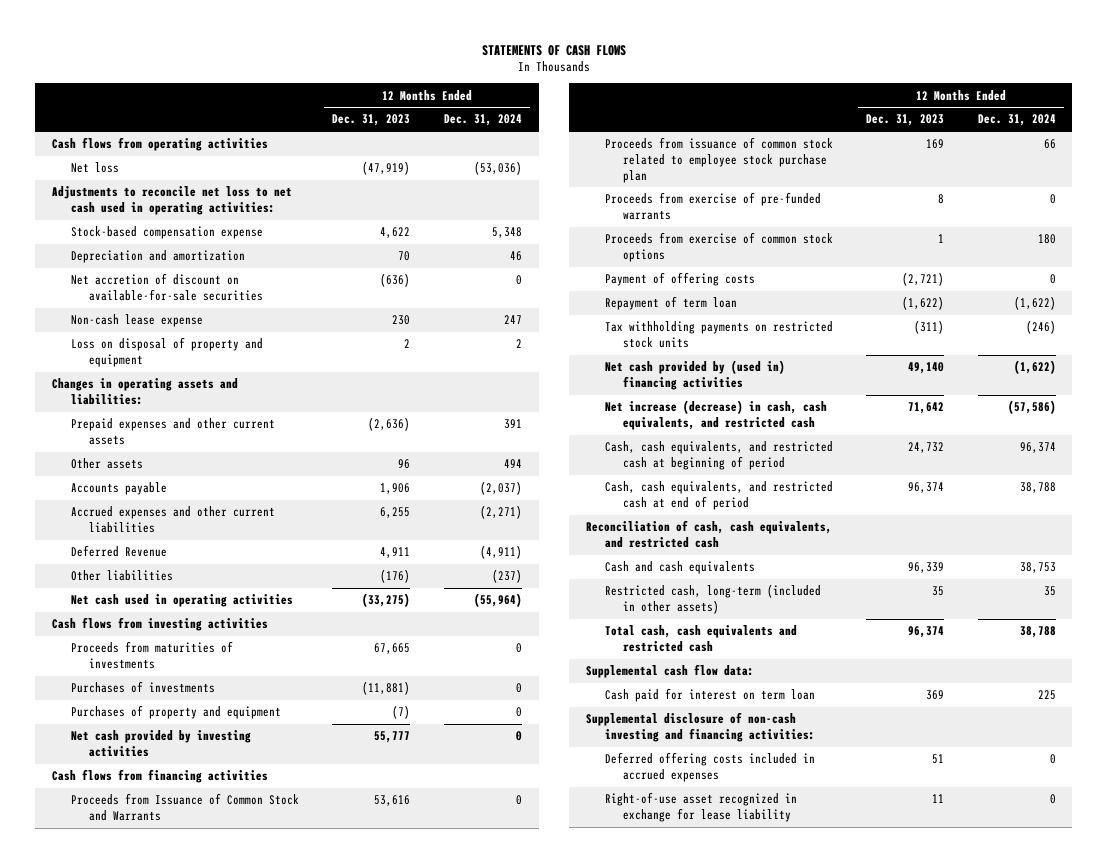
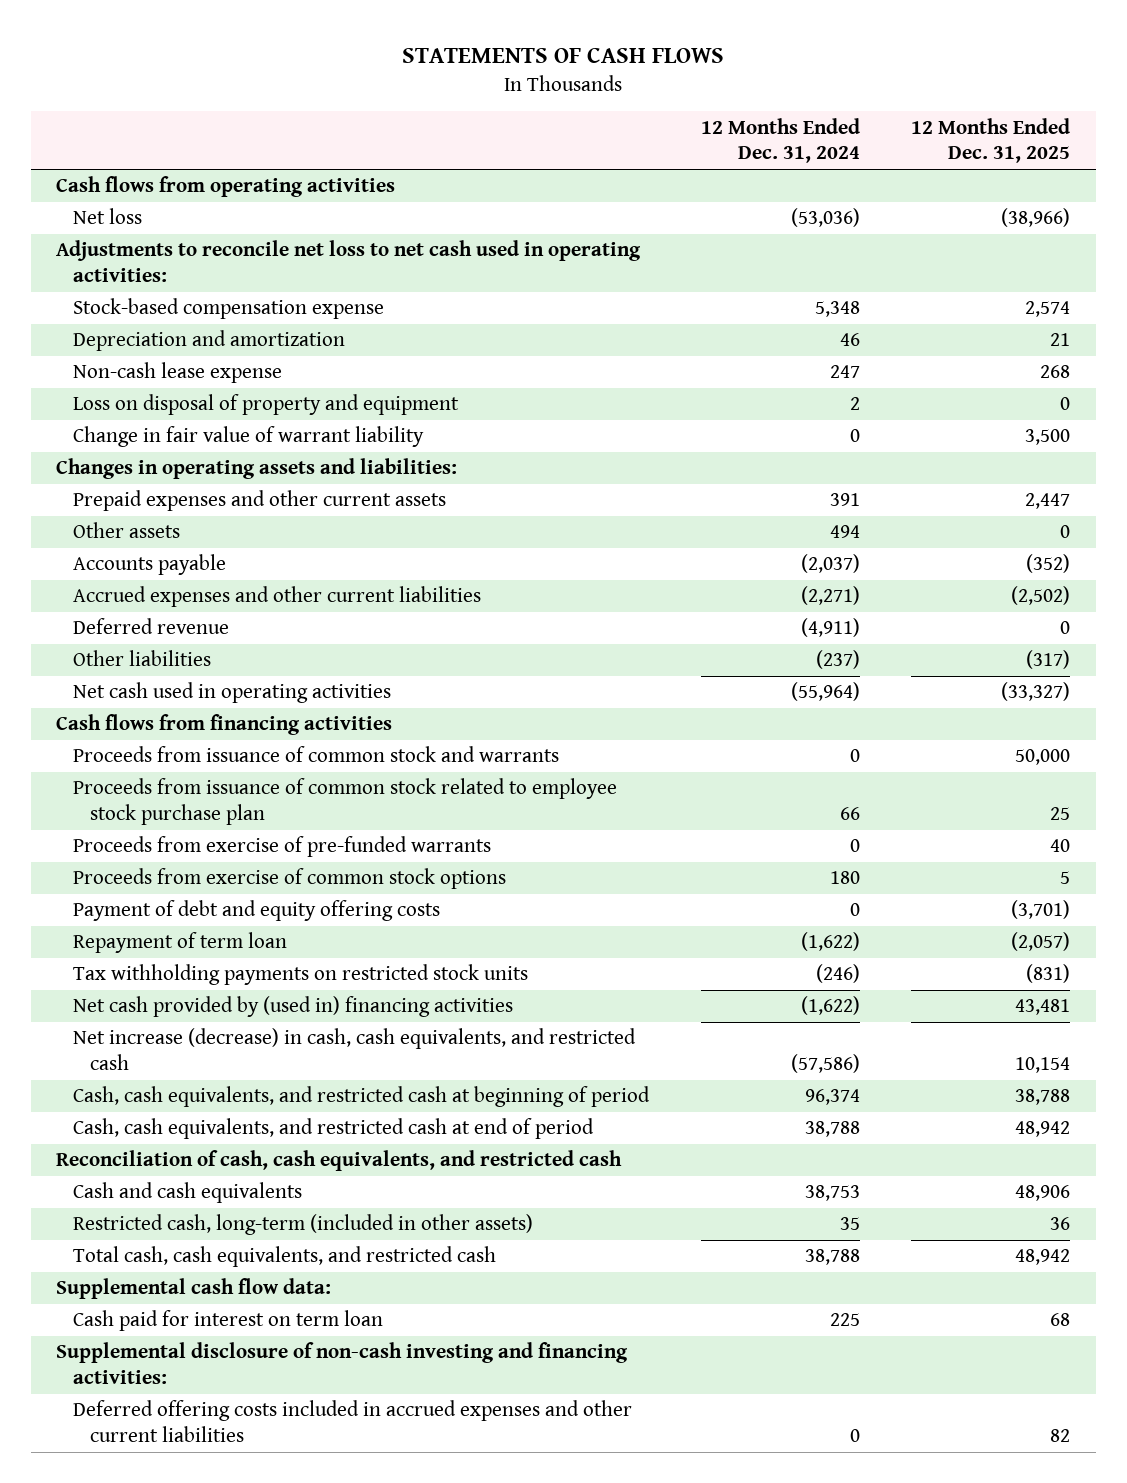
[332,114,411,127] Dec. 31, 2023 -> none
none -> [911,117,1071,164] 12 Months Ended Dec. 31, 2025
[70,273,264,301] Net accretion of discount on available-for-sale securities -> none
none -> [73,426,425,448] Change in fair value of warrant liability
[70,545,167,558] Deferred Revenue -> [73,618,230,635] Deferred revenue
[52,617,269,632] Cash flows from investing activities -> none
[70,641,233,669] Proceeds from maturities of investments -> none
[70,681,215,694] Purchases of investments -> none
[70,705,281,720] Purchases of property and equipment -> none
[70,730,251,757] Net cash provided by investing activities -> none
[70,793,299,821] Proceeds from Issuance of Common Stock and Warrants -> [73,746,560,763] Proceeds from issuance of common stock and warrants
[604,272,755,287] Payment of offering costs -> [73,900,441,922] Payment of debt and equity offering costs
[604,625,797,652] Total cash, cash equivalents and restricted cash -> [73,1246,497,1268] Total cash, cash equivalents, and restricted cash
[604,792,797,822] Right-of-use asset recognized in exchange for lease liability -> none
[604,752,815,782] Deferred offering costs included in accrued expenses -> [73,1400,633,1443] Deferred offering costs included in accrued expenses and other current liabilities

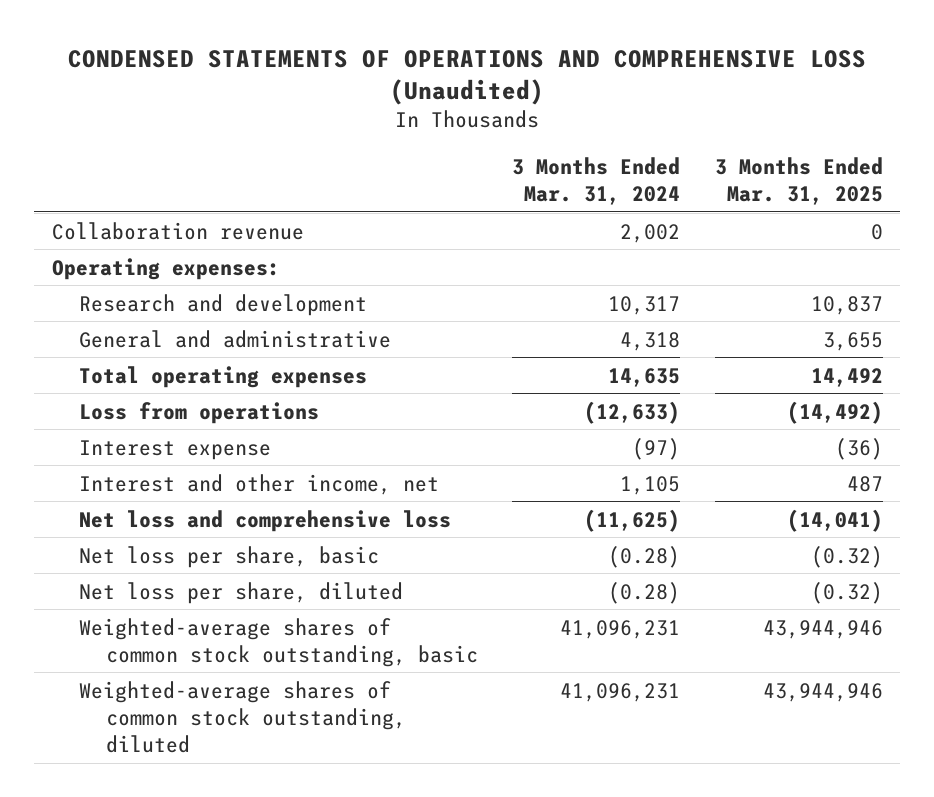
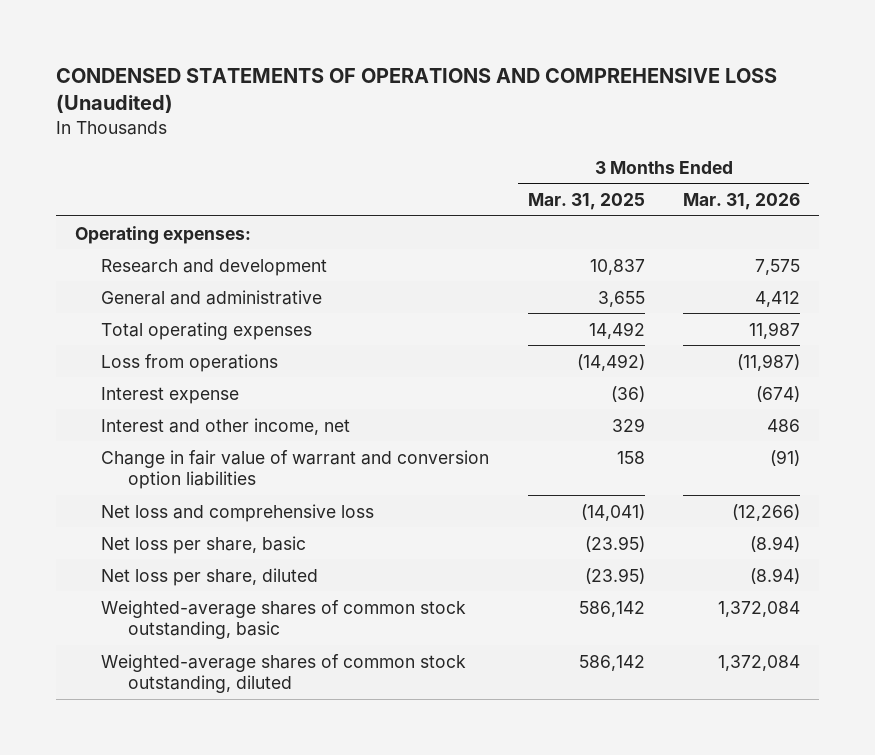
[512,156,681,205] 3 Months Ended Mar. 31, 2024 -> none
none -> [682,192,800,210] Mar. 31, 2026
[51,221,304,240] Collaboration revenue -> none
[846,475,883,492] 487 -> [611,417,645,432] 329
none -> [101,449,490,489] Change in fair value of warrant and conversion option liabilities
[810,545,883,568] (0.32) -> [584,535,645,552] (23.95)
[810,581,883,604] (0.32) -> [584,567,645,584] (23.95)
[762,619,883,639] 43,944,946 -> [578,600,645,617] 586,142
[762,682,883,702] 43,944,946 -> [578,654,645,671] 586,142

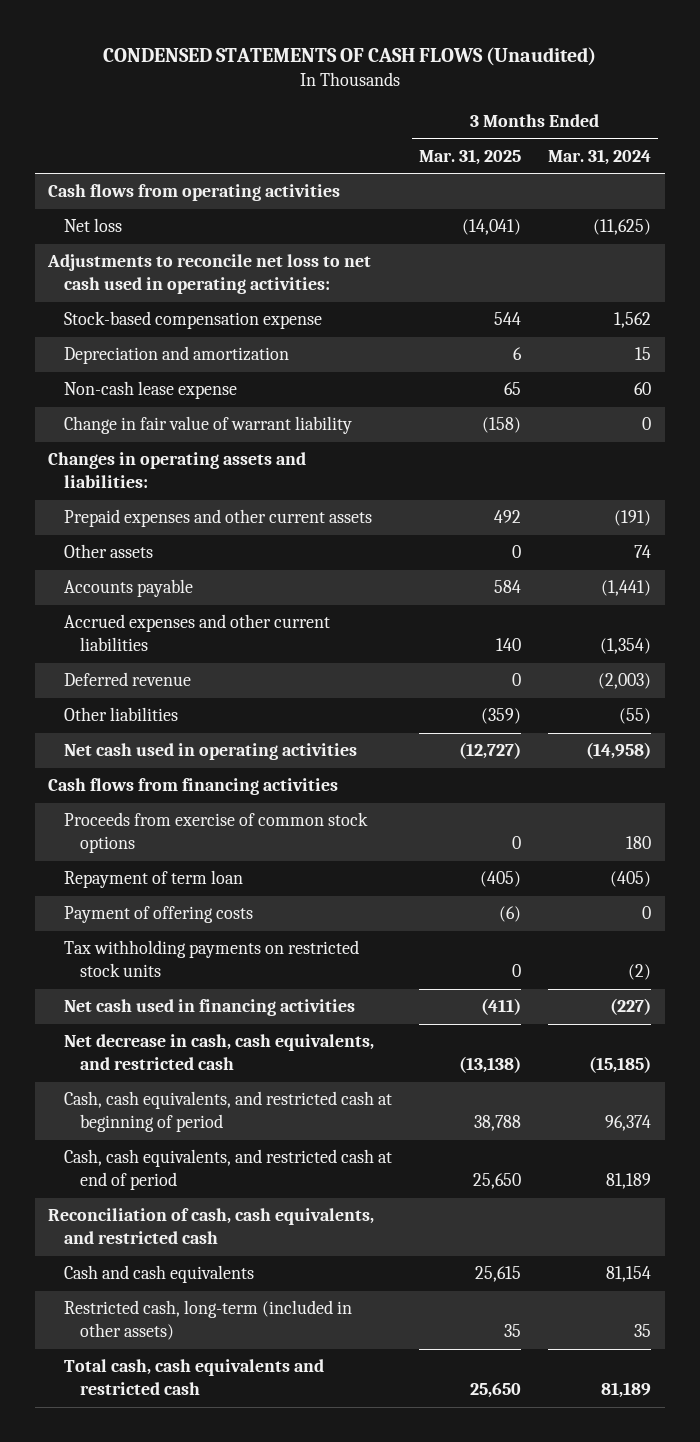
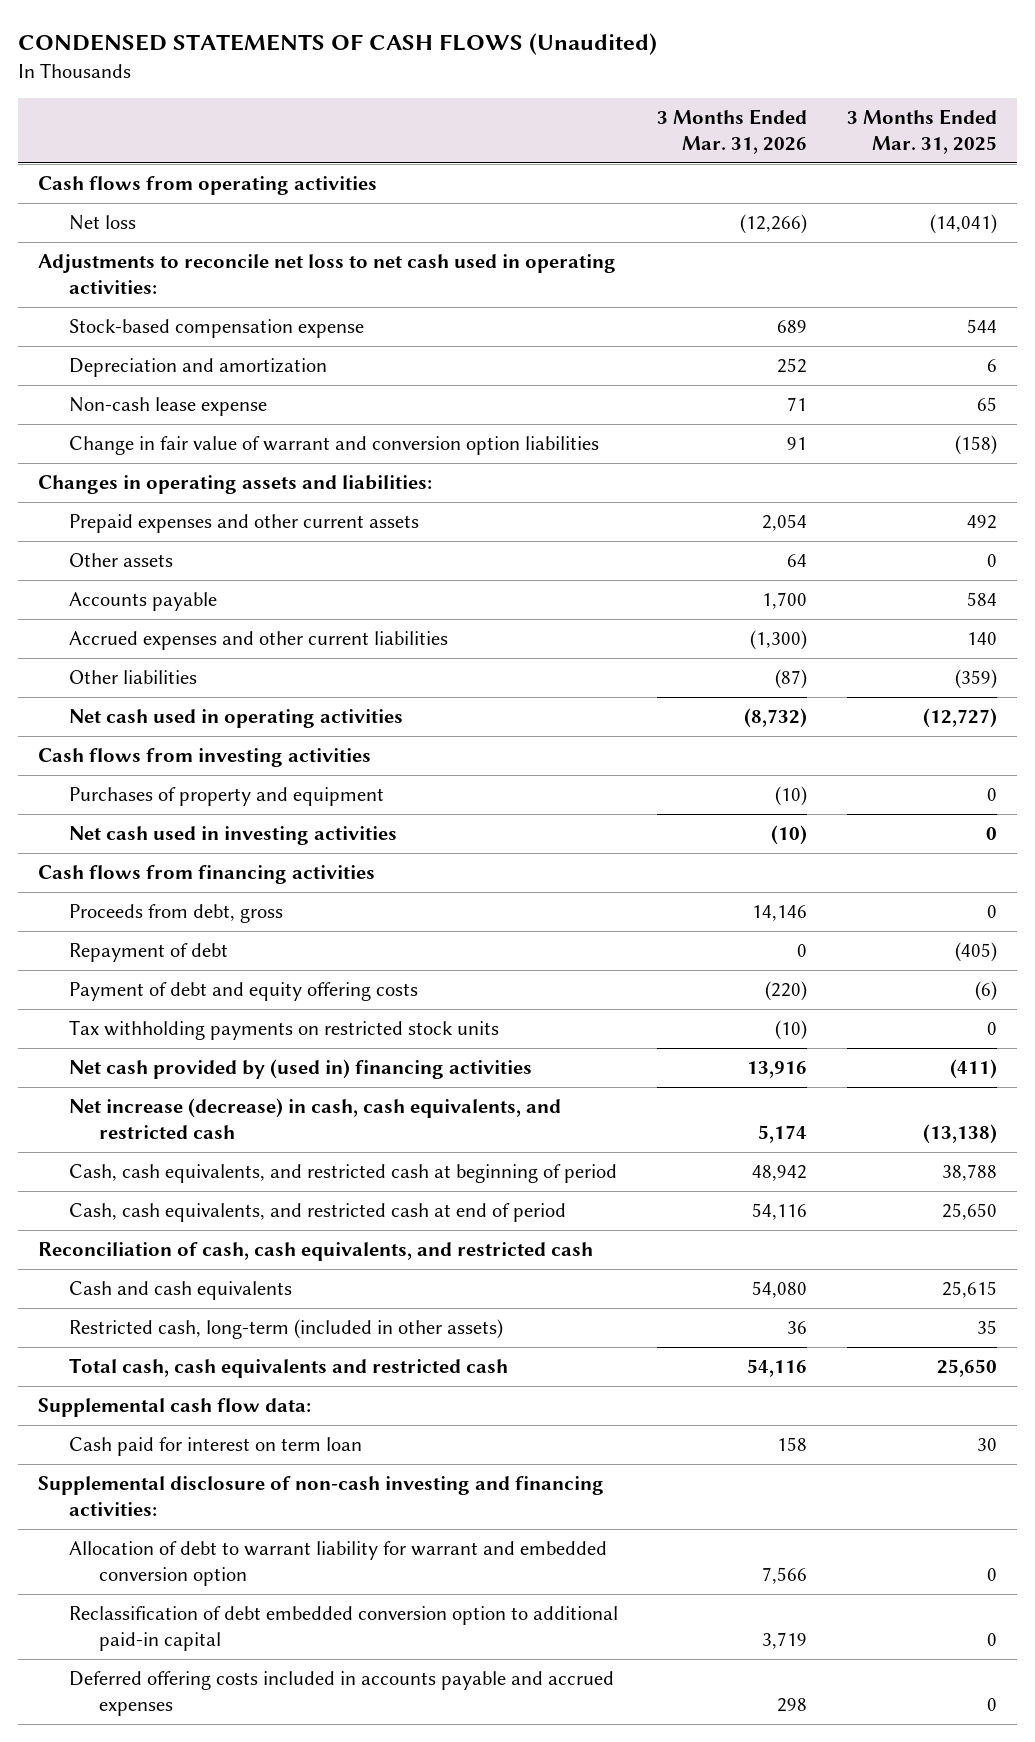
[548,148,652,165] Mar. 31, 2024 -> none
none -> [657,109,808,155] 3 Months Ended Mar. 31, 2026
[64,416,353,435] Change in fair value of warrant liability -> [68,436,599,456] Change in fair value of warrant and conversion option liabilities
[64,672,192,687] Deferred revenue -> none
none -> [38,748,372,768] Cash flows from investing activities
none -> [68,787,384,807] Purchases of property and equipment
none -> [68,826,397,846] Net cash used in investing activities
[64,812,369,854] Proceeds from exercise of common stock options -> none
none -> [68,904,283,924] Proceeds from debt, gross
[64,870,244,889] Repayment of term loan -> [68,943,228,963] Repayment of debt
[64,906,254,924] Payment of offering costs -> [68,982,418,1002] Payment of debt and equity offering costs
[64,999,356,1017] Net cash used in financing activities -> [68,1059,532,1080] Net cash provided by (used in) financing activities
[64,1034,375,1071] Net decrease in cash, cash equivalents, and restricted cash -> [68,1098,561,1140] Net increase (decrease) in cash, cash equivalents, and restricted cash
none -> [38,1398,312,1418] Supplemental cash flow data:
none -> [68,1437,362,1457] Cash paid for interest on term loan
none -> [38,1476,605,1517] Supplemental disclosure of non-cash investing and financing activities:
none -> [68,1541,607,1587] Allocation of debt to warrant liability for warrant and embedded conversion option
none -> [68,1606,618,1652] Reclassification of debt embedded conversion option to additional paid-in capital
none -> [68,1671,614,1717] Deferred offering costs included in accounts payable and accrued expenses

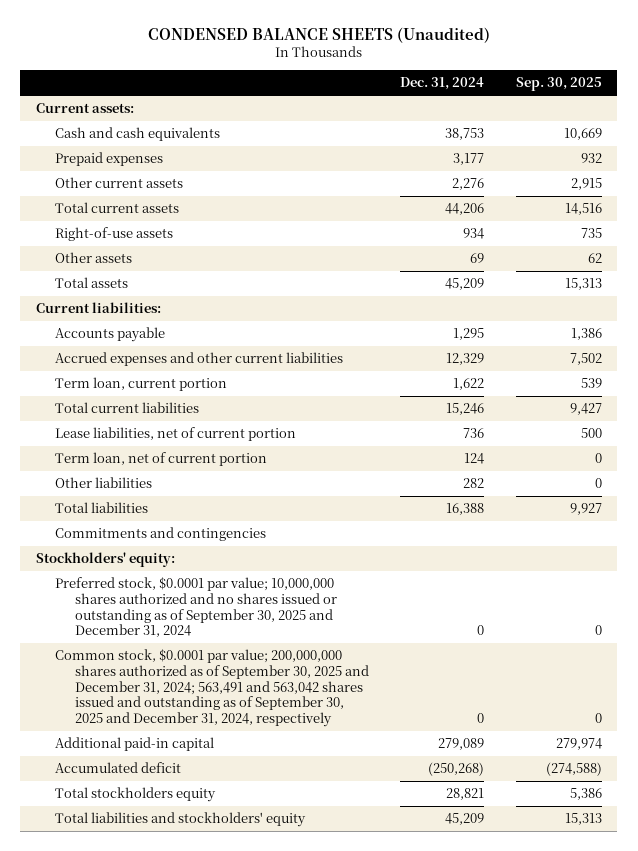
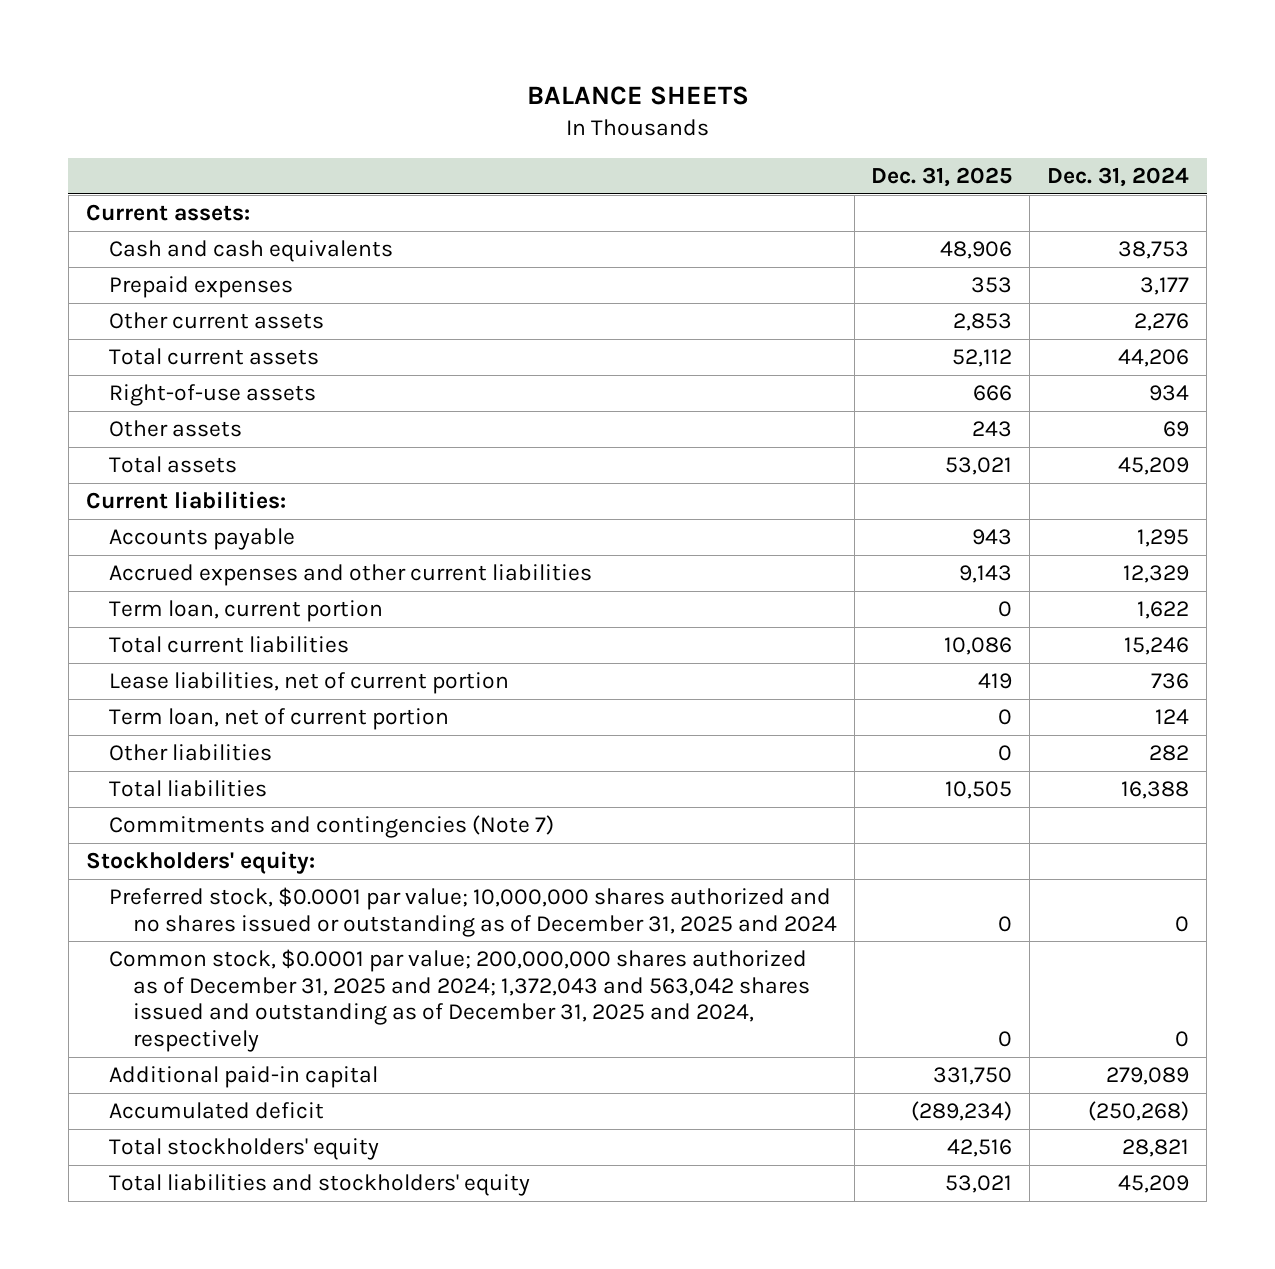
[147,26,490,43] CONDENSED BALANCE SHEETS (Unaudited) -> [526,86,749,106] BALANCE SHEETS
[515,77,602,92] Sep. 30, 2025 -> none
none -> [871,167,1013,188] Dec. 31, 2025
[55,527,267,542] Commitments and contingencies -> [109,815,555,839] Commitments and contingencies (Note 7)
[55,577,337,638] Preferred stock, $0.0001 par value; 10,000,000 shares authorized and no shares issued or outstanding as of September 30, 2025 and December 31, 2024 -> [109,887,837,937] Preferred stock, $0.0001 par value; 10,000,000 shares authorized and no shares issued or outstanding as of December 31, 2025 and 2024
[55,649,369,728] Common stock, $0.0001 par value; 200,000,000 shares authorized as of September 30, 2025 and December 31, 2024; 563,491 and 563,042 shares issued and outstanding as of September 30, 2025 and December 31, 2024, respectively -> [109,949,810,1052] Common stock, $0.0001 par value; 200,000,000 shares authorized as of December 31, 2025 and 2024; 1,372,043 and 563,042 shares issued and outstanding as of December 31, 2025 and 2024, respectively
[55,787,217,803] Total stockholders equity -> [109,1138,380,1161] Total stockholders' equity

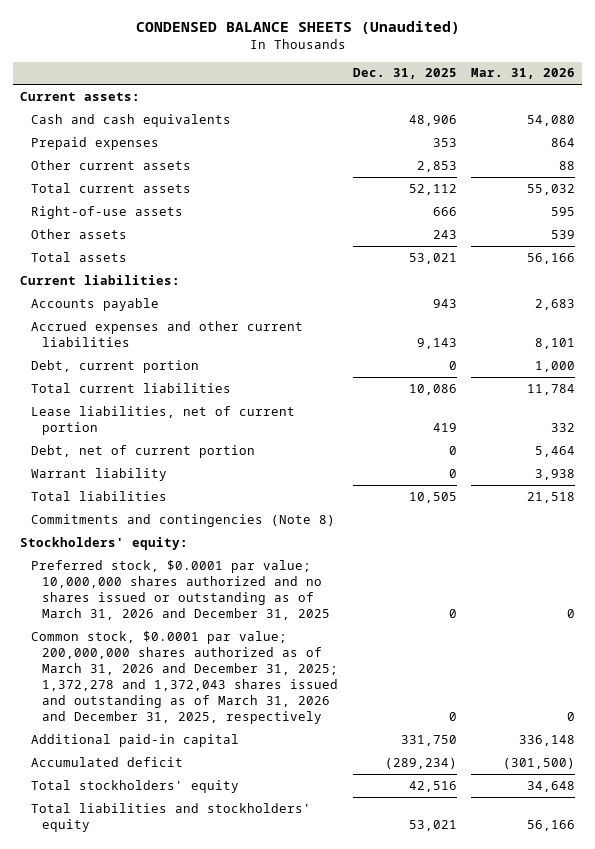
[526,86,749,106] BALANCE SHEETS -> [135,21,460,35] CONDENSED BALANCE SHEETS (Unaudited)
[1047,167,1190,188] Dec. 31, 2024 -> none
none -> [471,68,576,80] Mar. 31, 2026
[109,600,384,623] Term loan, current portion -> [31,359,200,373] Debt, current portion
[109,744,273,762] Other liabilities -> none
[109,708,450,731] Term loan, net of current portion -> [31,444,256,458] Debt, net of current portion
none -> [31,467,168,481] Warrant liability
[109,815,555,839] Commitments and contingencies (Note 7) -> [31,513,336,527] Commitments and contingencies (Note 8)
[109,887,837,937] Preferred stock, $0.0001 par value; 10,000,000 shares authorized and no shares issued or outstanding as of December 31, 2025 and 2024 -> [31,559,330,620] Preferred stock, $0.0001 par value; 10,000,000 shares authorized and no shares issued or outstanding as of March 31, 2026 and December 31, 2025
[109,949,810,1052] Common stock, $0.0001 par value; 200,000,000 shares authorized as of December 31, 2025 and 2024; 1,372,043 and 563,042 shares issued and outstanding as of December 31, 2025 and 2024, respectively -> [31,630,338,724] Common stock, $0.0001 par value; 200,000,000 shares authorized as of March 31, 2026 and December 31, 2025; 1,372,278 and 1,372,043 shares issued and outstanding as of March 31, 2026 and December 31, 2025, respectively

